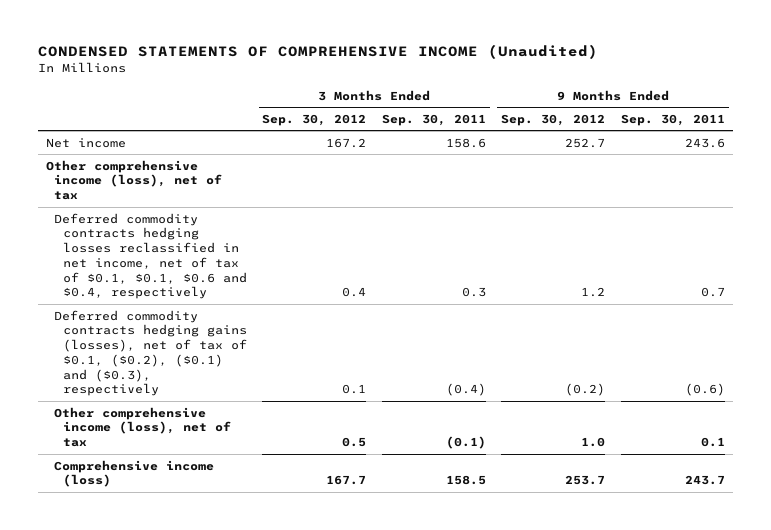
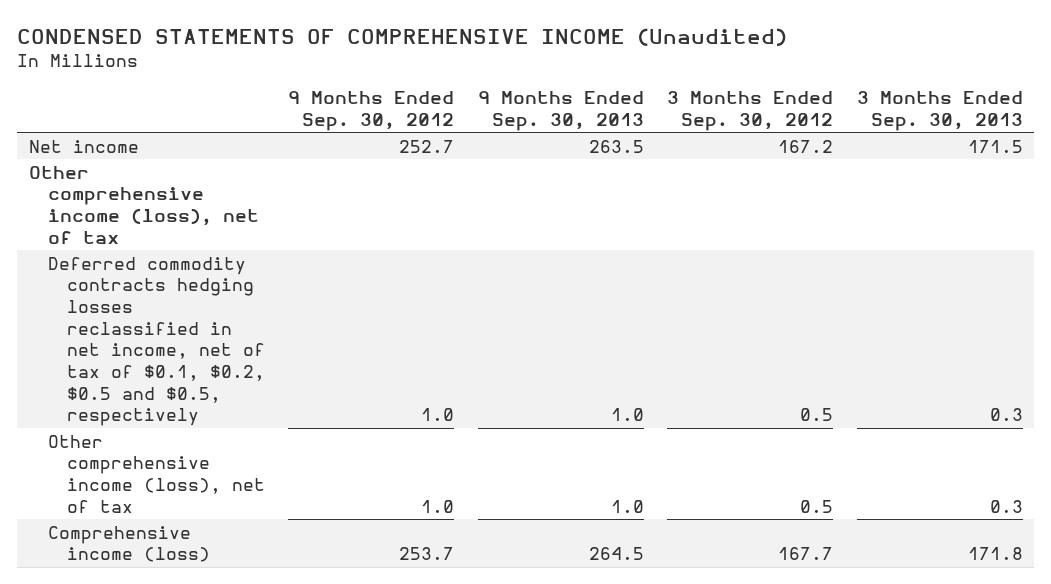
[381,113,486,126] Sep. 30, 2011 -> none
[620,113,725,126] Sep. 30, 2011 -> none
none -> [477,91,644,131] 9 Months Ended Sep. 30, 2013
none -> [856,91,1023,131] 3 Months Ended Sep. 30, 2013
[54,309,247,397] Deferred commodity contracts hedging gains (losses), net of tax of $0.1, ($0.2), ($0.1) and ($0.3), respectively -> none
[54,212,247,300] Deferred commodity contracts hedging losses reclassified in net income, net of tax of $0.1, $0.1, $0.6 and $0.4, respectively -> [47,256,265,427] Deferred commodity contracts hedging losses reclassified in net income, net of tax of $0.1, $0.2, $0.5 and $0.5, respectively
[342,287,367,298] 0.4 -> [800,408,834,422] 0.5
[581,287,606,298] 1.2 -> [421,408,455,422] 1.0

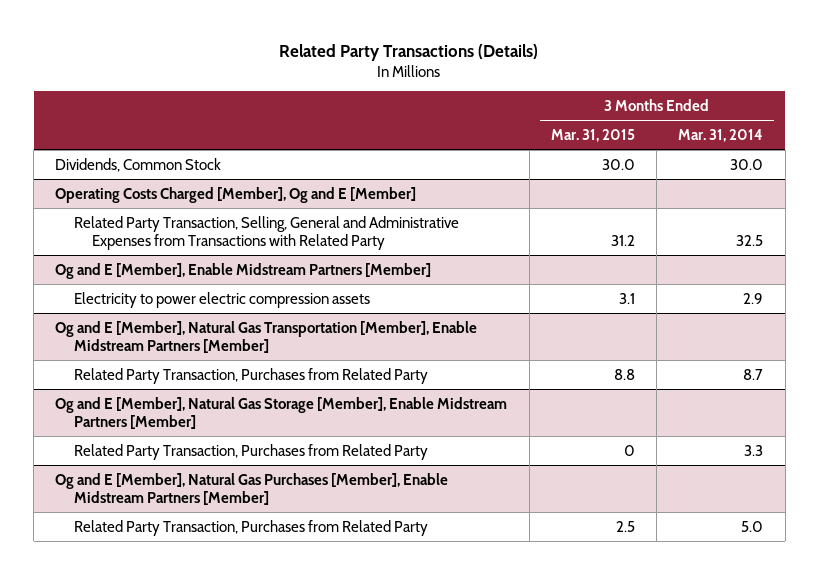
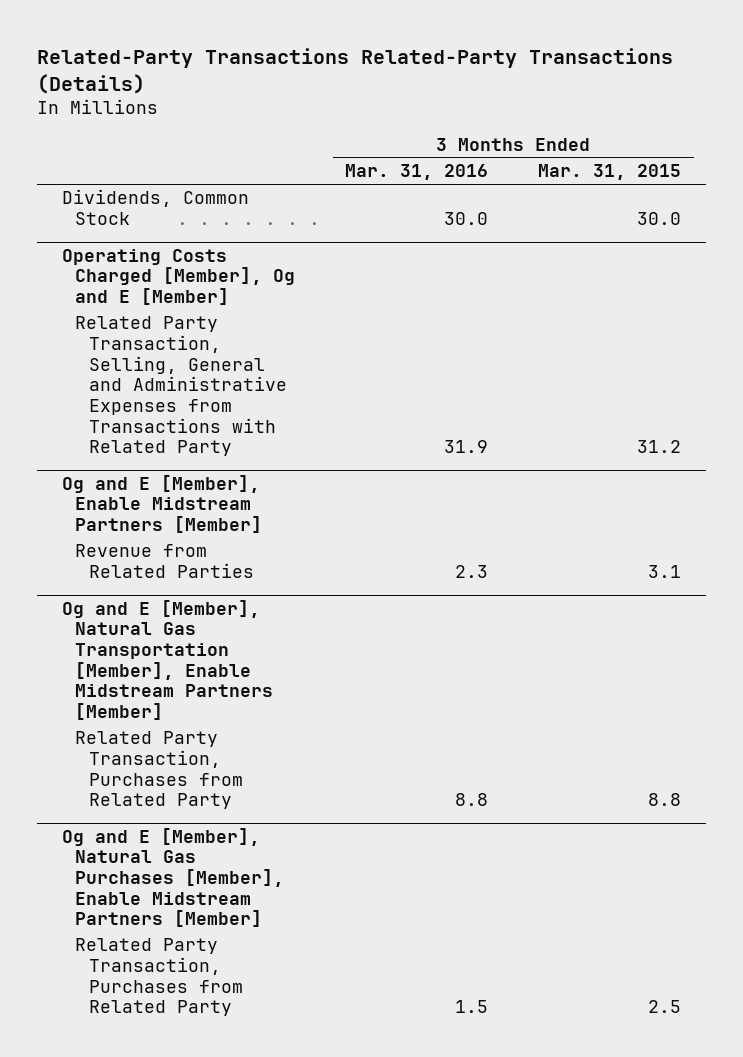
[279,43,539,61] Related Party Transactions (Details) -> [36,47,673,94] Related-Party Transactions Related-Party Transactions (Details)
[678,128,764,142] Mar. 31, 2014 -> none
none -> [345,164,489,181] Mar. 31, 2016
[73,291,370,308] Electricity to power electric compression assets -> [75,544,254,579] Revenue from Related Parties
[55,396,508,430] Og and E [Member], Natural Gas Storage [Member], Enable Midstream Partners [Member] -> none
[73,443,428,460] Related Party Transaction, Purchases from Related Party -> none

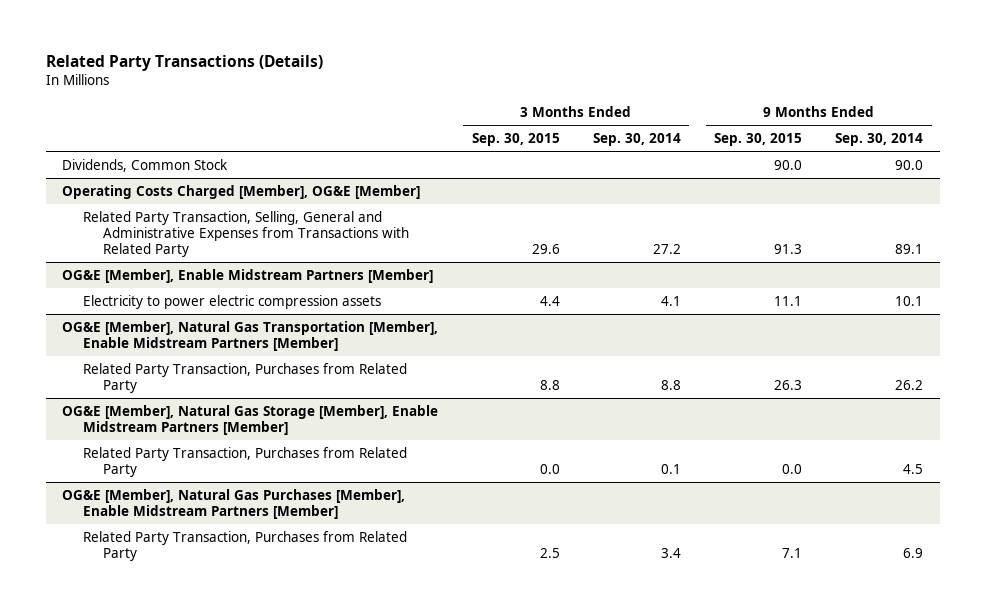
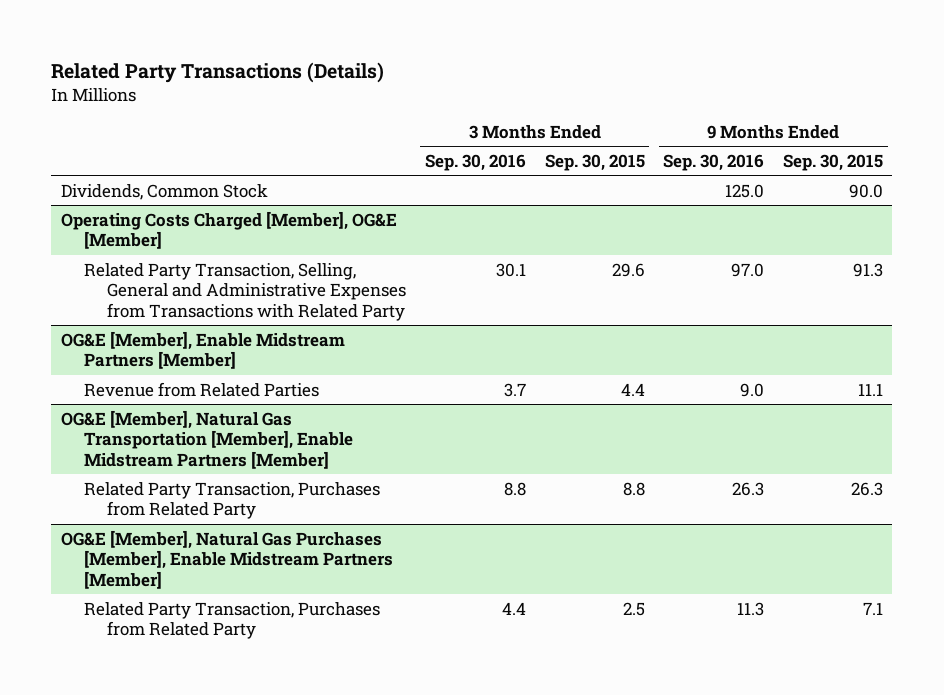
[592,133,681,147] Sep. 30, 2014 -> none
[835,133,924,147] Sep. 30, 2014 -> none
none -> [424,154,526,172] Sep. 30, 2016
none -> [663,154,765,172] Sep. 30, 2016
[82,294,381,309] Electricity to power electric compression assets -> [83,381,319,397] Revenue from Related Parties
[62,404,439,436] OG&E [Member], Natural Gas Storage [Member], Enable Midstream Partners [Member] -> none
[82,446,407,478] Related Party Transaction, Purchases from Related Party -> none

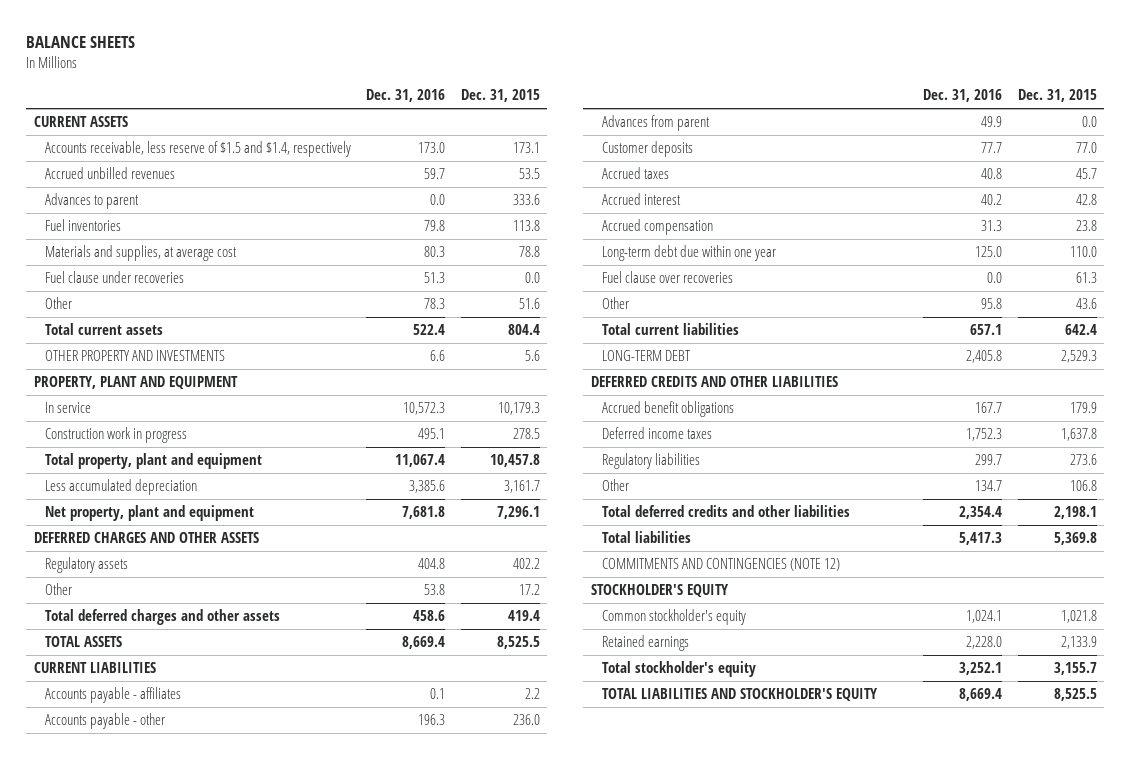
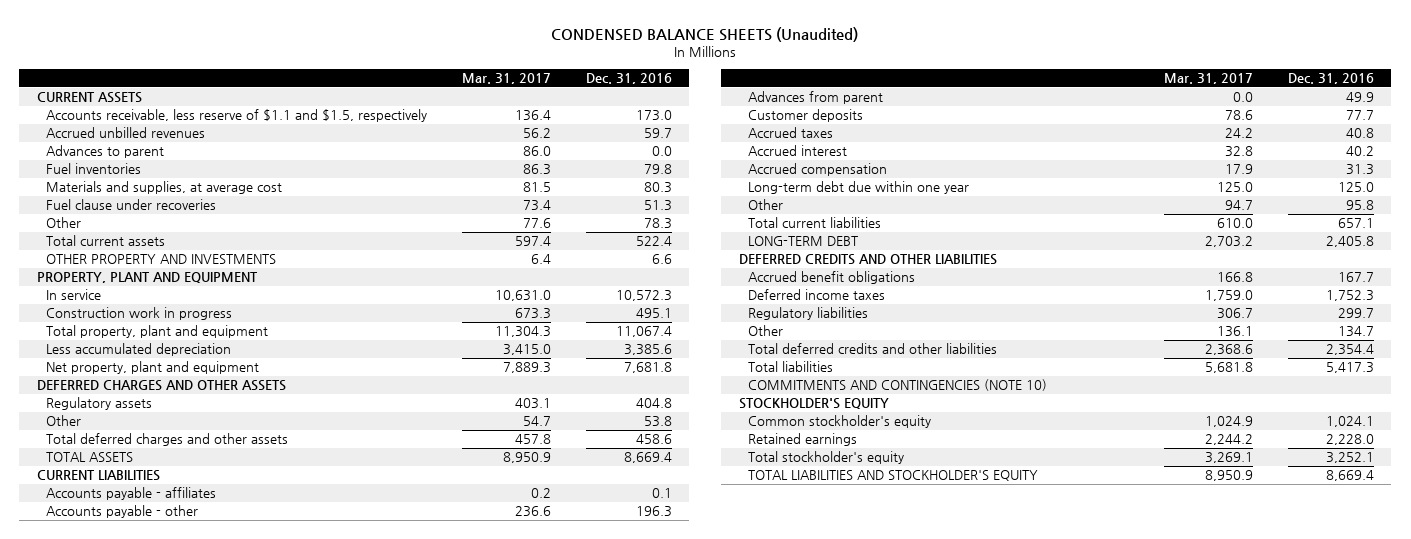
[26,36,136,49] BALANCE SHEETS -> [551,27,859,43] CONDENSED BALANCE SHEETS (Unaudited)
[460,89,540,103] Dec. 31, 2015 -> none
none -> [462,73,552,85] Mar. 31, 2017
[44,141,351,158] Accounts receivable, less reserve of $1.5 and $1.4, respectively -> [46,109,428,123] Accounts receivable, less reserve of $1.1 and $1.5, respectively
[601,271,733,284] Fuel clause over recoveries -> none
[601,558,840,572] COMMITMENTS AND CONTINGENCIES (NOTE 12) -> [747,379,1047,392] COMMITMENTS AND CONTINGENCIES (NOTE 10)

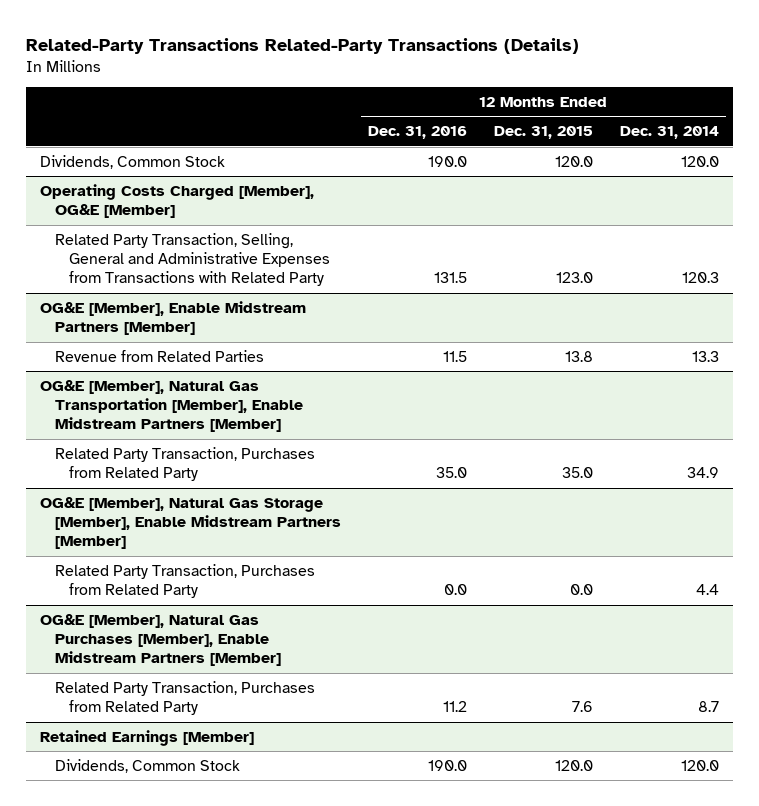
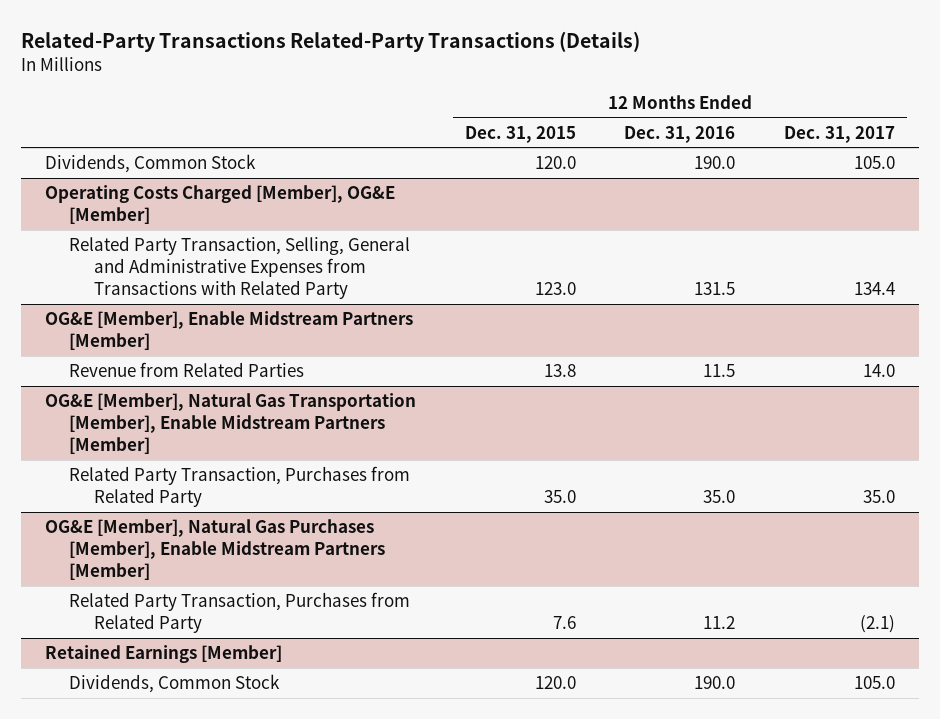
[619,126,719,140] Dec. 31, 2014 -> none
none -> [784,125,896,143] Dec. 31, 2017
[39,496,341,550] OG&E [Member], Natural Gas Storage [Member], Enable Midstream Partners [Member] -> none
[54,563,315,599] Related Party Transaction, Purchases from Related Party -> none

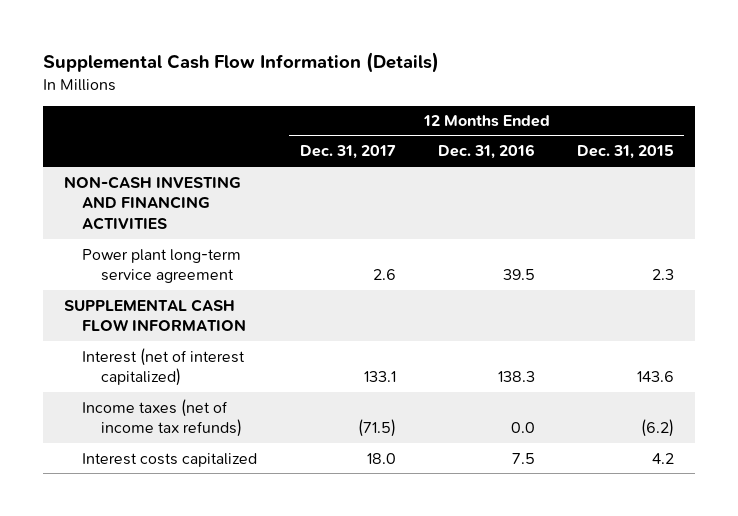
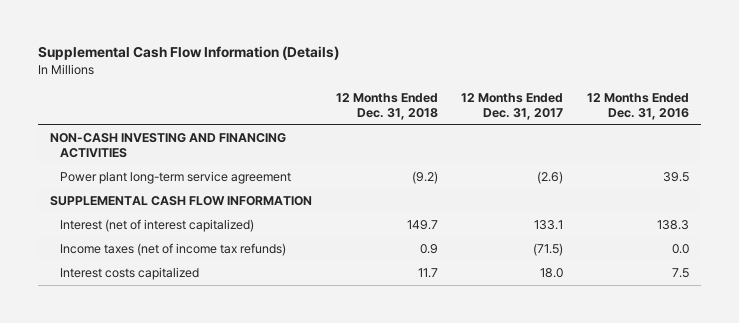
[576,145,674,160] Dec. 31, 2015 -> none
none -> [335,93,438,121] 12 Months Ended Dec. 31, 2018
[372,269,396,281] 2.6 -> [537,171,564,185] (2.6)

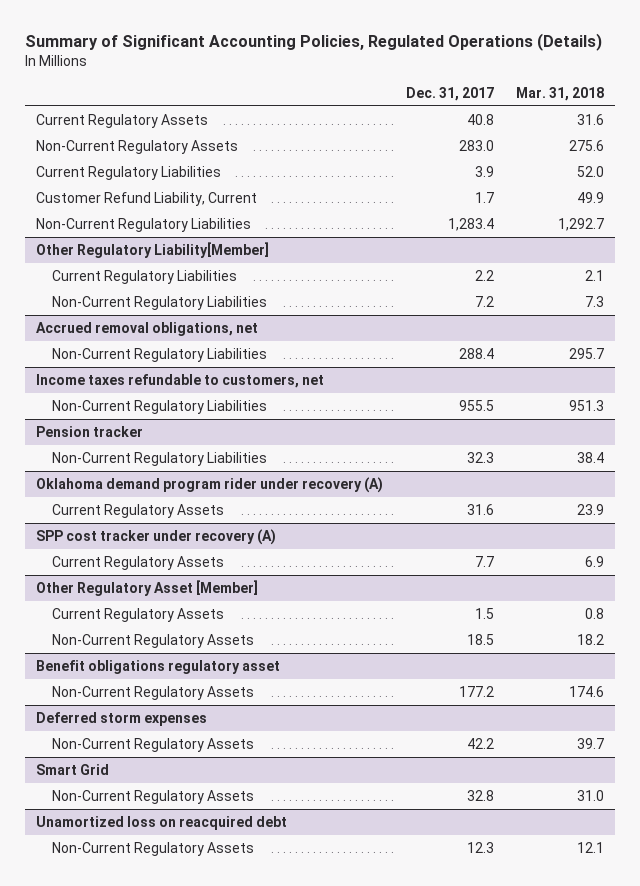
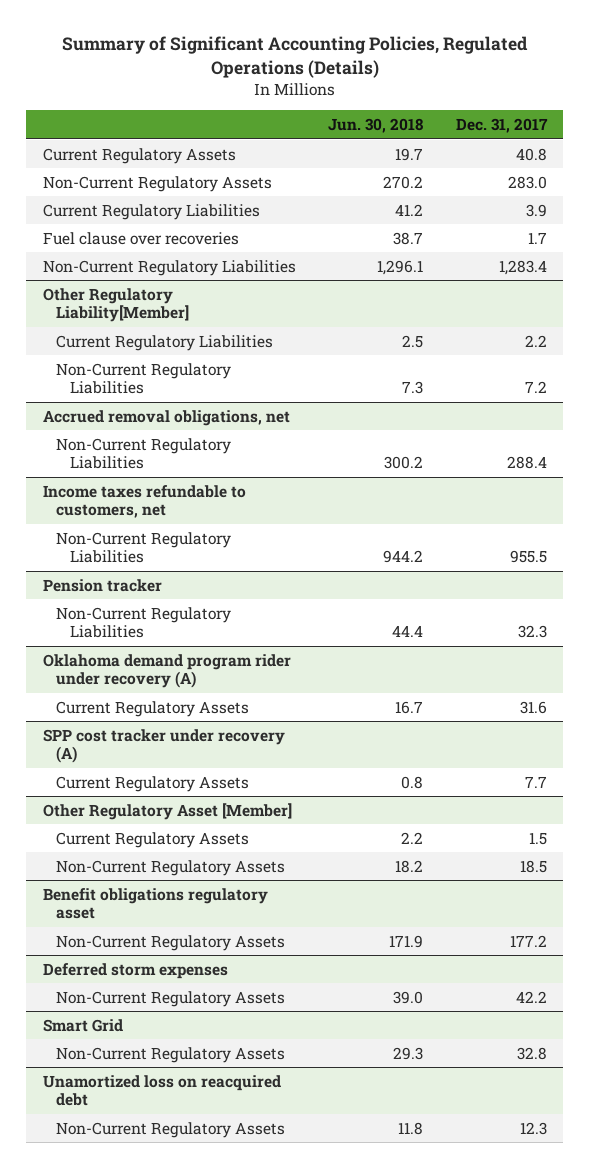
[515,86,604,101] Mar. 31, 2018 -> none
none -> [328,118,424,134] Jun. 30, 2018
[36,192,258,207] Customer Refund Liability, Current -> [42,231,239,245] Fuel clause over recoveries

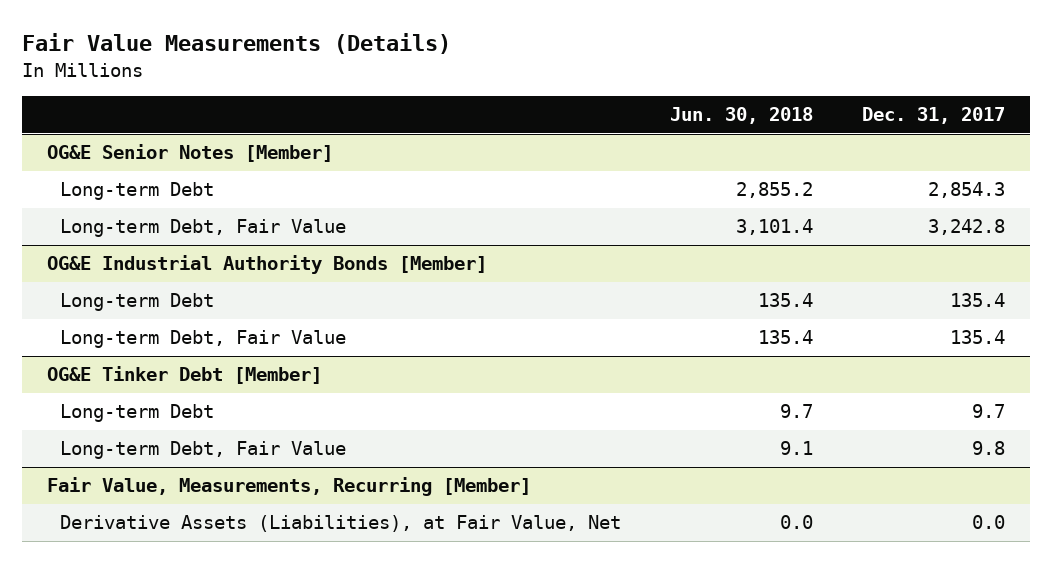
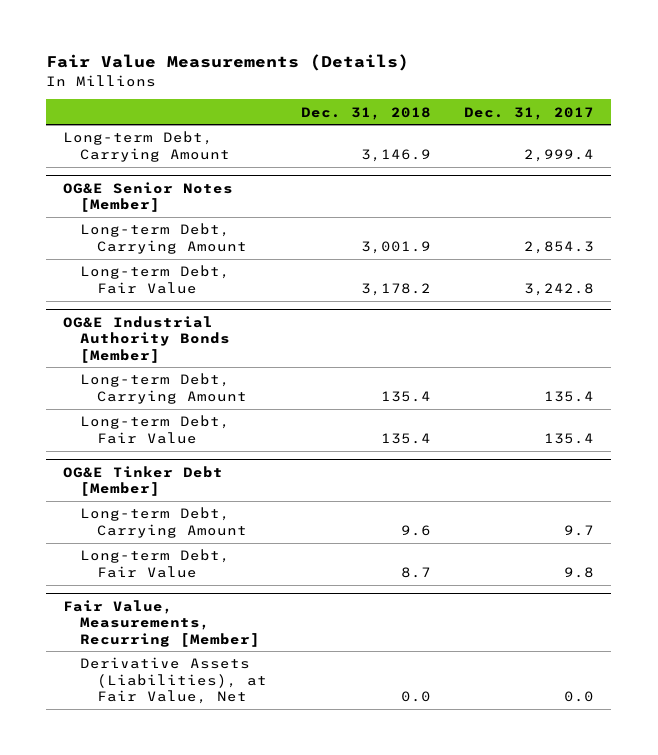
[670,106,814,124] Jun. 30, 2018 -> none
none -> [300,106,431,120] Dec. 31, 2018
none -> [63,131,231,162] Long-term Debt, Carrying Amount
[60,182,215,201] Long-term Debt -> [80,223,248,254] Long-term Debt, Carrying Amount
[60,293,215,312] Long-term Debt -> [80,373,248,404] Long-term Debt, Carrying Amount
[60,404,215,423] Long-term Debt -> [80,507,248,538] Long-term Debt, Carrying Amount

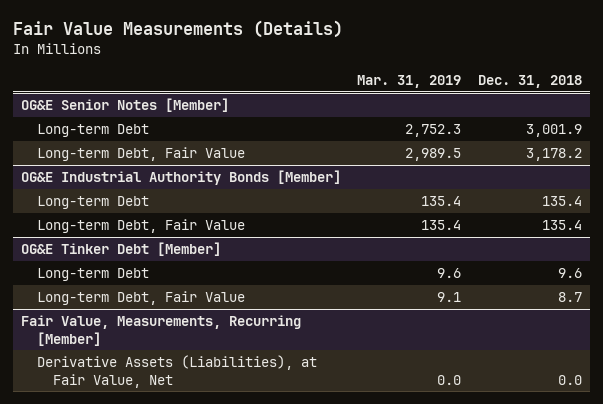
[464,106,595,120] Dec. 31, 2017 -> none
none -> [357,75,462,89] Mar. 31, 2019
[63,131,231,162] Long-term Debt, Carrying Amount -> none
[80,223,248,254] Long-term Debt, Carrying Amount -> [37,123,150,137] Long-term Debt
[80,373,248,404] Long-term Debt, Carrying Amount -> [37,195,150,209] Long-term Debt
[80,507,248,538] Long-term Debt, Carrying Amount -> [37,267,150,281] Long-term Debt

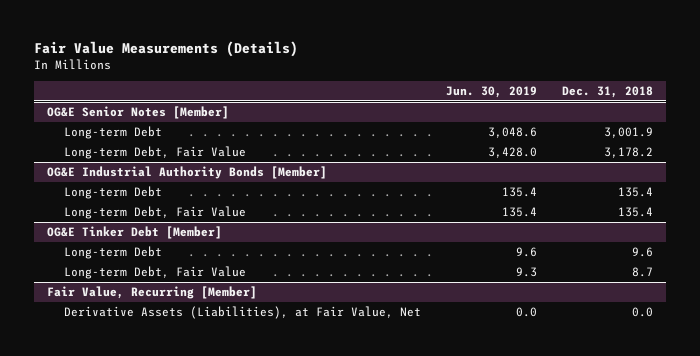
[357,75,462,89] Mar. 31, 2019 -> none
none -> [445,85,537,98] Jun. 30, 2019
[21,314,302,346] Fair Value, Measurements, Recurring [Member] -> [46,286,257,300] Fair Value, Recurring [Member]

